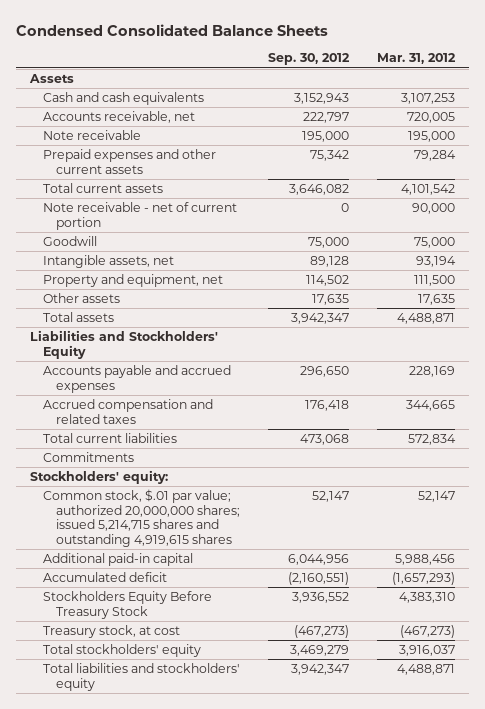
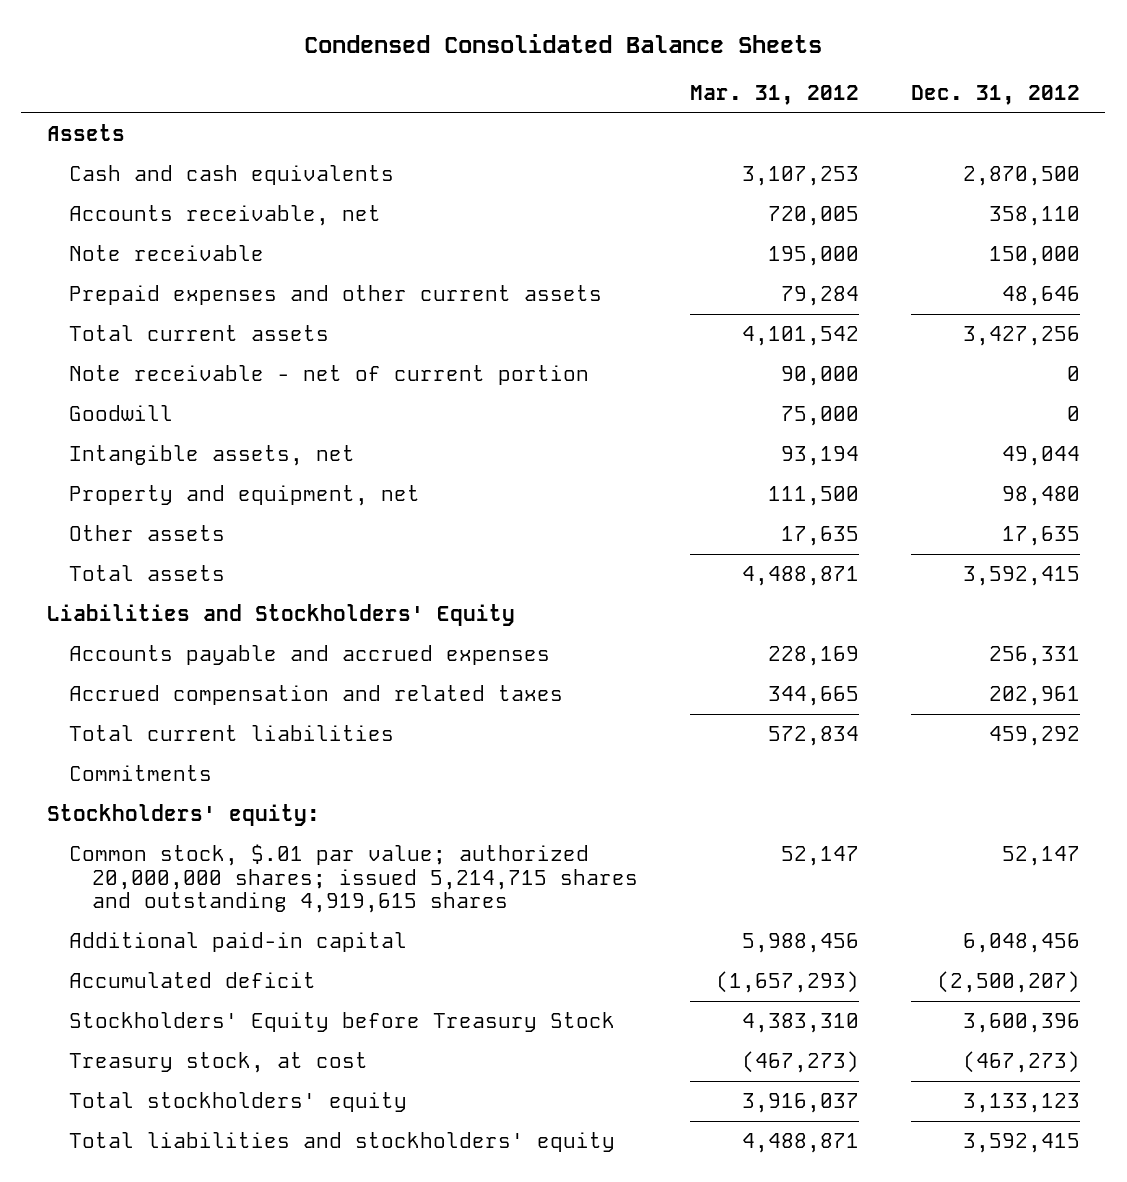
[268,53,351,66] Sep. 30, 2012 -> none
none -> [910,84,1080,105] Dec. 31, 2012
[43,591,213,619] Stockholders Equity Before Treasury Stock -> [69,1011,616,1032] Stockholders' Equity before Treasury Stock

